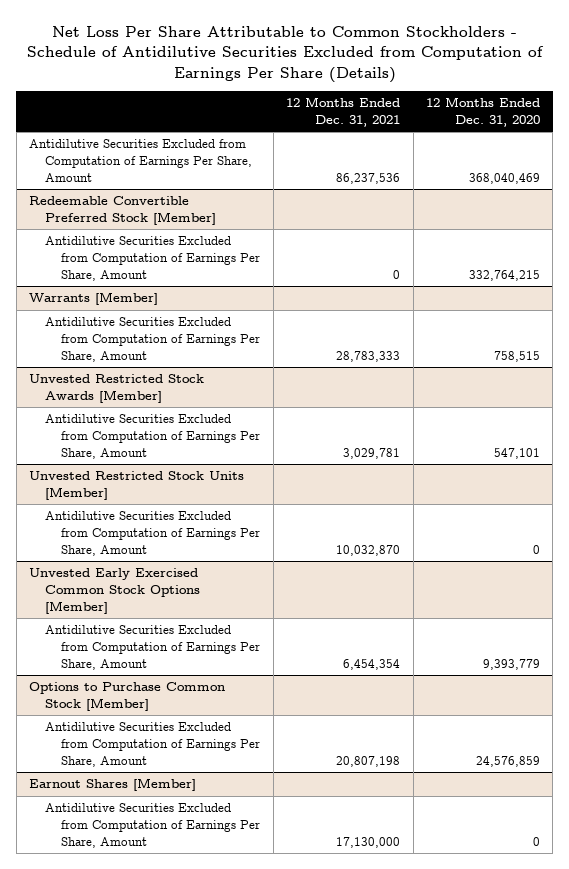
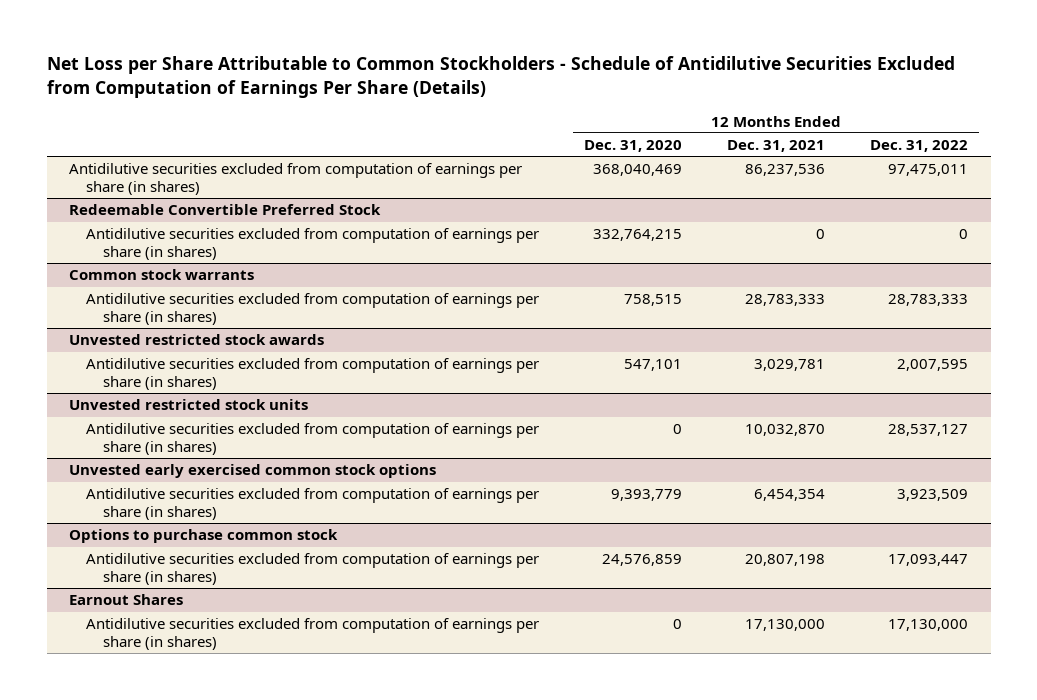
[26,25,544,83] Net Loss Per Share Attributable to Common Stockholders - Schedule of Antidilutive Securities Excluded from Computation of Earnings Per Share (Details) -> [46,56,955,99] Net Loss per Share Attributable to Common Stockholders - Schedule of Antidilutive Securities Excluded from Computation of Earnings Per Share (Details)
none -> [870,140,969,153] Dec. 31, 2022
[29,139,253,182] Antidilutive Securities Excluded from Computation of Earnings Per Share, Amount -> [69,163,523,195] Antidilutive securities excluded from computation of earnings per share (in shares)
[29,196,217,226] Redeemable Convertible Preferred Stock [Member] -> [69,204,382,216] Redeemable Convertible Preferred Stock
[45,236,261,281] Antidilutive Securities Excluded from Computation of Earnings Per Share, Amount -> [86,228,540,260] Antidilutive securities excluded from computation of earnings per share (in shares)
[29,292,159,306] Warrants [Member] -> [69,269,255,281] Common stock warrants
[45,317,261,362] Antidilutive Securities Excluded from Computation of Earnings Per Share, Amount -> [86,293,540,325] Antidilutive securities excluded from computation of earnings per share (in shares)
[29,374,205,404] Unvested Restricted Stock Awards [Member] -> [69,334,325,346] Unvested restricted stock awards
[45,414,261,459] Antidilutive Securities Excluded from Computation of Earnings Per Share, Amount -> [86,358,540,390] Antidilutive securities excluded from computation of earnings per share (in shares)
[29,471,245,501] Unvested Restricted Stock Units [Member] -> [69,399,309,411] Unvested restricted stock units
[45,511,261,556] Antidilutive Securities Excluded from Computation of Earnings Per Share, Amount -> [86,423,540,455] Antidilutive securities excluded from computation of earnings per share (in shares)
[29,568,201,614] Unvested Early Exercised Common Stock Options [Member] -> [69,464,437,479] Unvested early exercised common stock options
[45,625,261,670] Antidilutive Securities Excluded from Computation of Earnings Per Share, Amount -> [86,488,540,520] Antidilutive securities excluded from computation of earnings per share (in shares)
[29,682,226,712] Options to Purchase Common Stock [Member] -> [69,529,339,544] Options to purchase common stock
[45,722,261,767] Antidilutive Securities Excluded from Computation of Earnings Per Share, Amount -> [86,553,540,585] Antidilutive securities excluded from computation of earnings per share (in shares)
[29,778,197,792] Earnout Shares [Member] -> [69,594,184,606] Earnout Shares
[45,803,261,848] Antidilutive Securities Excluded from Computation of Earnings Per Share, Amount -> [86,618,540,650] Antidilutive securities excluded from computation of earnings per share (in shares)

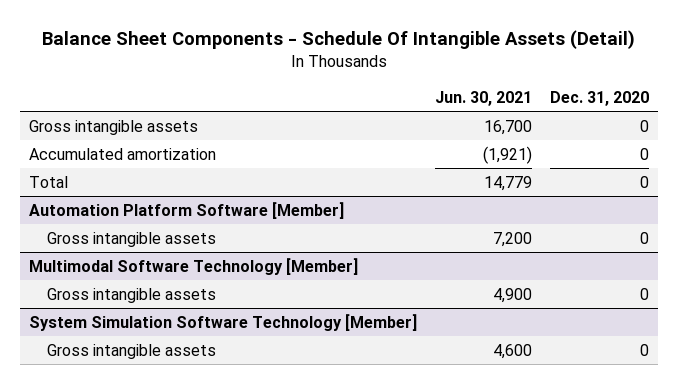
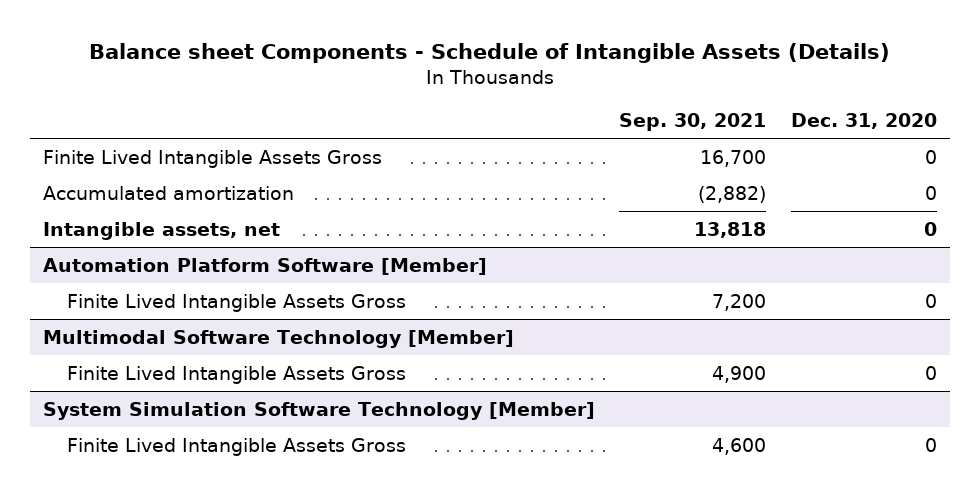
[41,30,635,50] Balance Sheet Components - Schedule Of Intangible Assets (Detail) -> [88,42,890,63] Balance sheet Components - Schedule of Intangible Assets (Details)
[434,90,532,106] Jun. 30, 2021 -> none
none -> [619,112,767,131] Sep. 30, 2021
[28,119,198,135] Gross intangible assets -> [42,149,382,168] Finite Lived Intangible Assets Gross
[28,175,68,188] Total -> [42,221,280,240] Intangible assets, net
[47,231,217,247] Gross intangible assets -> [66,293,406,312] Finite Lived Intangible Assets Gross
[47,287,217,303] Gross intangible assets -> [66,365,406,384] Finite Lived Intangible Assets Gross
[47,343,217,359] Gross intangible assets -> [66,437,406,456] Finite Lived Intangible Assets Gross

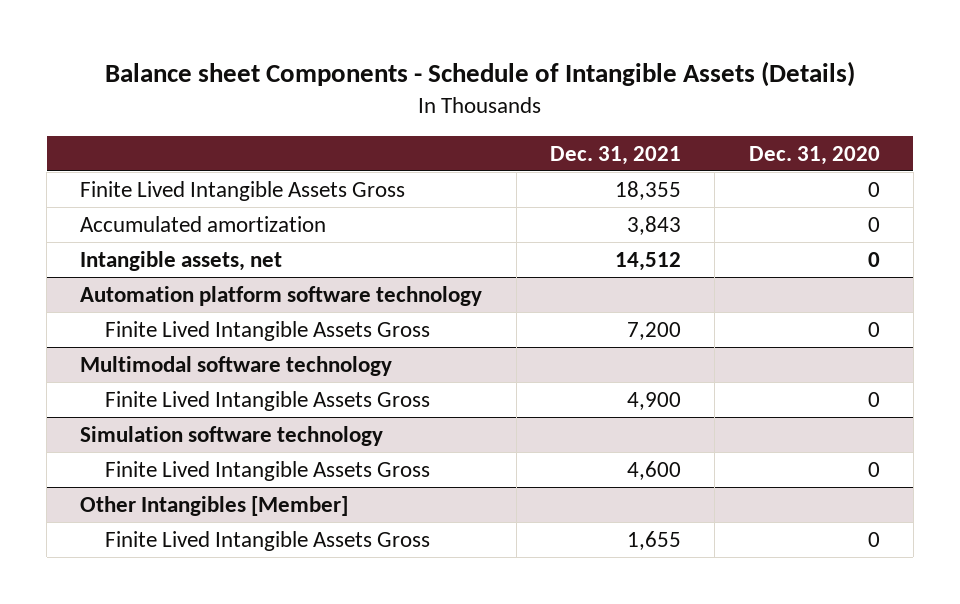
[619,112,767,131] Sep. 30, 2021 -> none
none -> [549,146,681,166] Dec. 31, 2021
[42,257,487,275] Automation Platform Software [Member] -> [80,285,483,306] Automation platform software technology
[42,329,514,348] Multimodal Software Technology [Member] -> [80,355,393,376] Multimodal software technology
[42,401,595,420] System Simulation Software Technology [Member] -> [80,425,384,446] Simulation software technology
none -> [80,495,349,516] Other Intangibles [Member]
none -> [104,530,430,551] Finite Lived Intangible Assets Gross

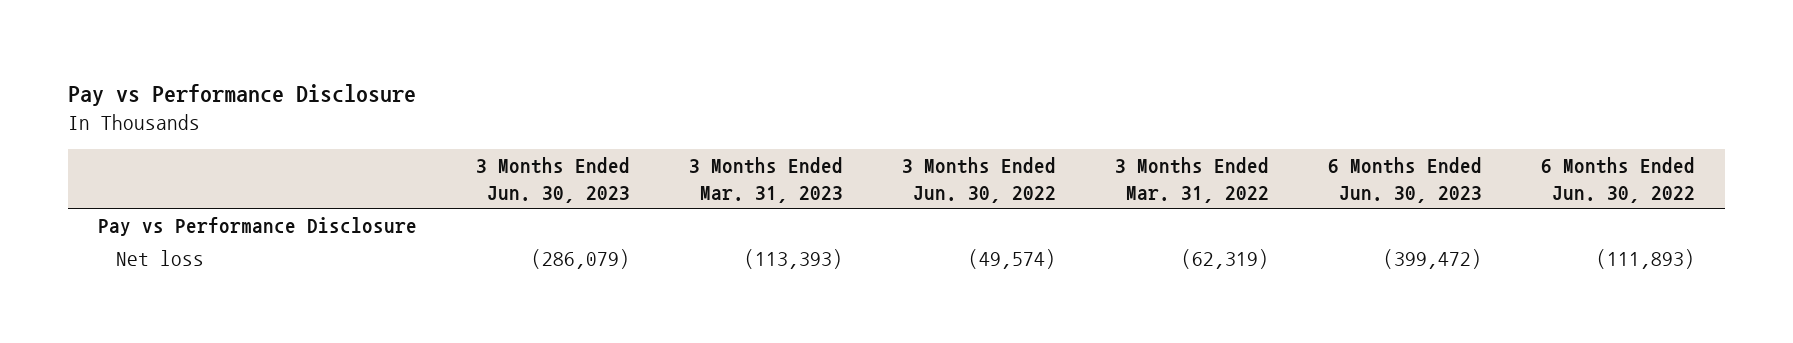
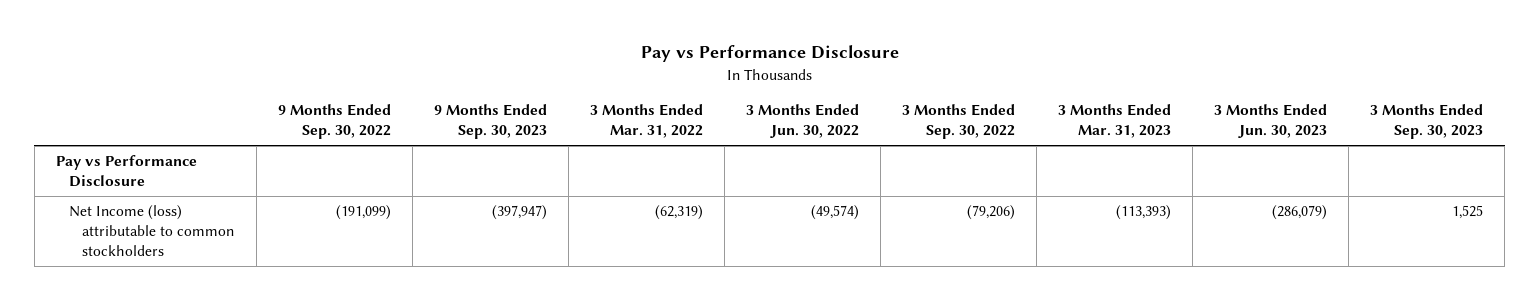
[1328,157,1483,203] 6 Months Ended Jun. 30, 2023 -> none
[1541,157,1696,203] 6 Months Ended Jun. 30, 2022 -> none
none -> [277,104,391,140] 9 Months Ended Sep. 30, 2022
none -> [433,104,547,140] 9 Months Ended Sep. 30, 2023
none -> [902,104,1016,140] 3 Months Ended Sep. 30, 2022
none -> [1370,104,1484,140] 3 Months Ended Sep. 30, 2023
[116,249,205,266] Net loss -> [69,204,235,257] Net Income (loss) attributable to common stockholders

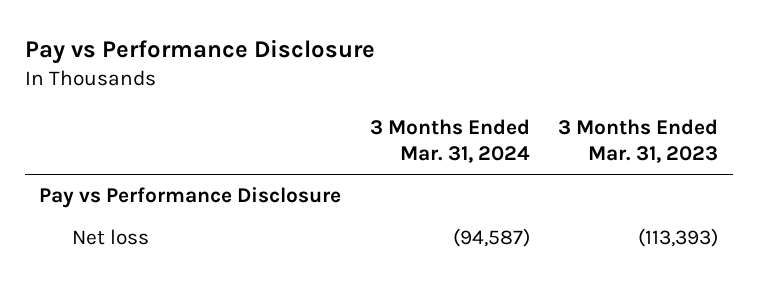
[277,104,391,140] 9 Months Ended Sep. 30, 2022 -> none
[433,104,547,140] 9 Months Ended Sep. 30, 2023 -> none
[589,104,703,139] 3 Months Ended Mar. 31, 2022 -> none
[745,104,859,139] 3 Months Ended Jun. 30, 2022 -> none
[902,104,1016,140] 3 Months Ended Sep. 30, 2022 -> none
[1214,104,1328,139] 3 Months Ended Jun. 30, 2023 -> none
[1370,104,1484,140] 3 Months Ended Sep. 30, 2023 -> none
none -> [369,118,530,163] 3 Months Ended Mar. 31, 2024
[69,204,235,257] Net Income (loss) attributable to common stockholders -> [72,229,150,246] Net loss

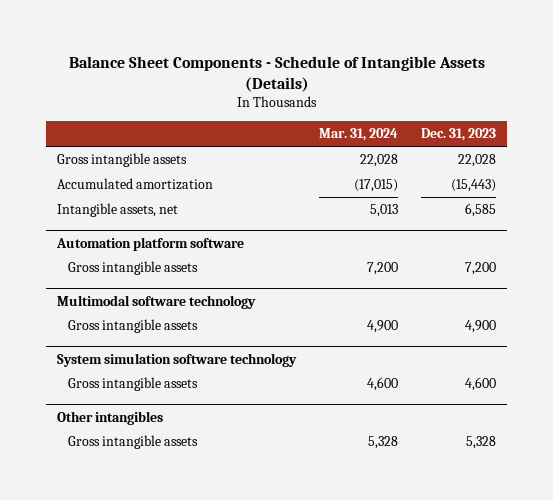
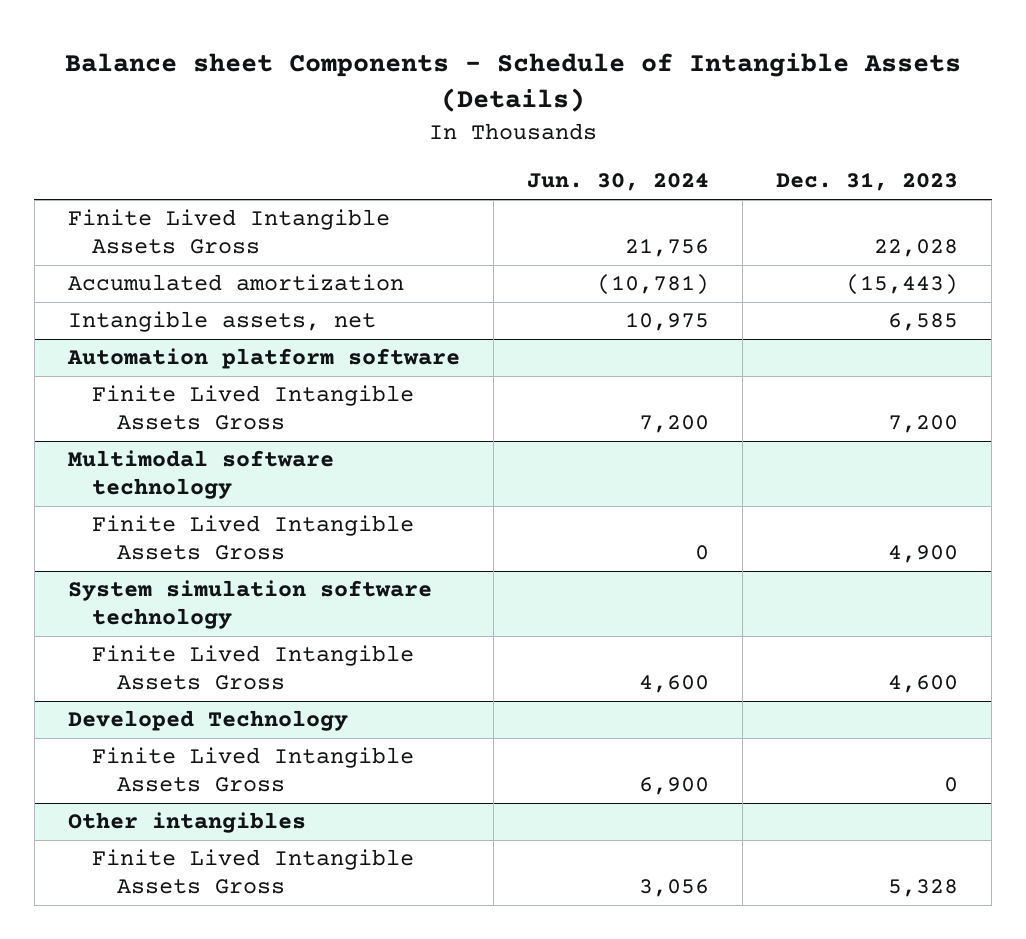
[68,55,485,92] Balance Sheet Components - Schedule of Intangible Assets (Details) -> [65,52,962,113] Balance sheet Components - Schedule of Intangible Assets (Details)
[319,128,399,142] Mar. 31, 2024 -> none
none -> [527,173,710,192] Jun. 30, 2024
[57,153,188,168] Gross intangible assets -> [67,209,390,255] Finite Lived Intangible Assets Gross
[67,261,198,276] Gross intangible assets -> [92,385,415,431] Finite Lived Intangible Assets Gross
[67,319,198,334] Gross intangible assets -> [92,515,415,561] Finite Lived Intangible Assets Gross
[67,377,198,392] Gross intangible assets -> [92,645,415,691] Finite Lived Intangible Assets Gross
none -> [67,710,348,732] Developed Technology
none -> [92,747,415,793] Finite Lived Intangible Assets Gross
[67,435,198,450] Gross intangible assets -> [92,849,415,895] Finite Lived Intangible Assets Gross

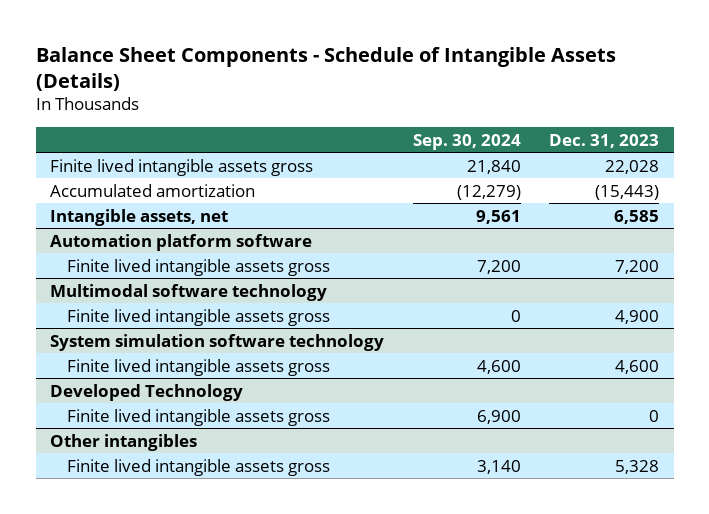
[65,52,962,113] Balance sheet Components - Schedule of Intangible Assets (Details) -> [35,46,616,91] Balance Sheet Components - Schedule of Intangible Assets (Details)
[527,173,710,192] Jun. 30, 2024 -> none
none -> [412,133,521,150] Sep. 30, 2024
[67,209,390,255] Finite Lived Intangible Assets Gross -> [50,158,314,176] Finite lived intangible assets gross
[92,385,415,431] Finite Lived Intangible Assets Gross -> [66,258,330,276] Finite lived intangible assets gross
[92,515,415,561] Finite Lived Intangible Assets Gross -> [66,308,330,326] Finite lived intangible assets gross
[92,645,415,691] Finite Lived Intangible Assets Gross -> [66,358,330,376] Finite lived intangible assets gross
[92,747,415,793] Finite Lived Intangible Assets Gross -> [66,408,330,426] Finite lived intangible assets gross
[92,849,415,895] Finite Lived Intangible Assets Gross -> [66,458,330,476] Finite lived intangible assets gross

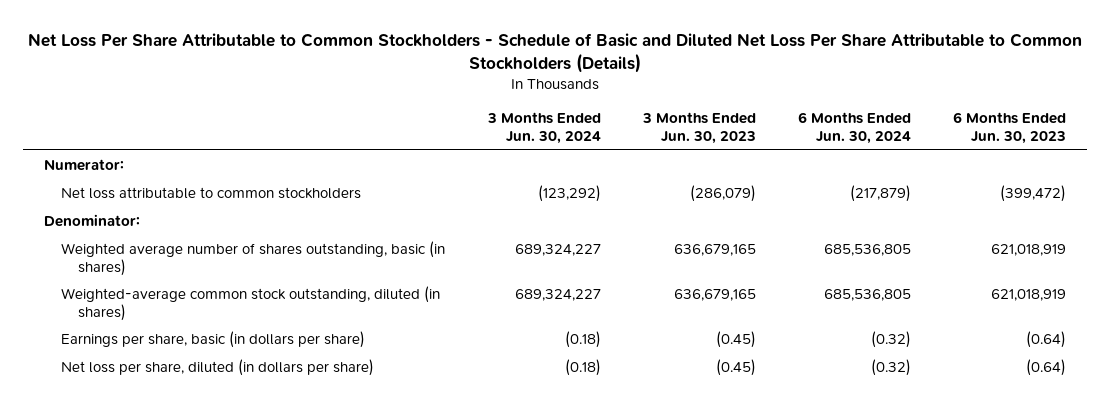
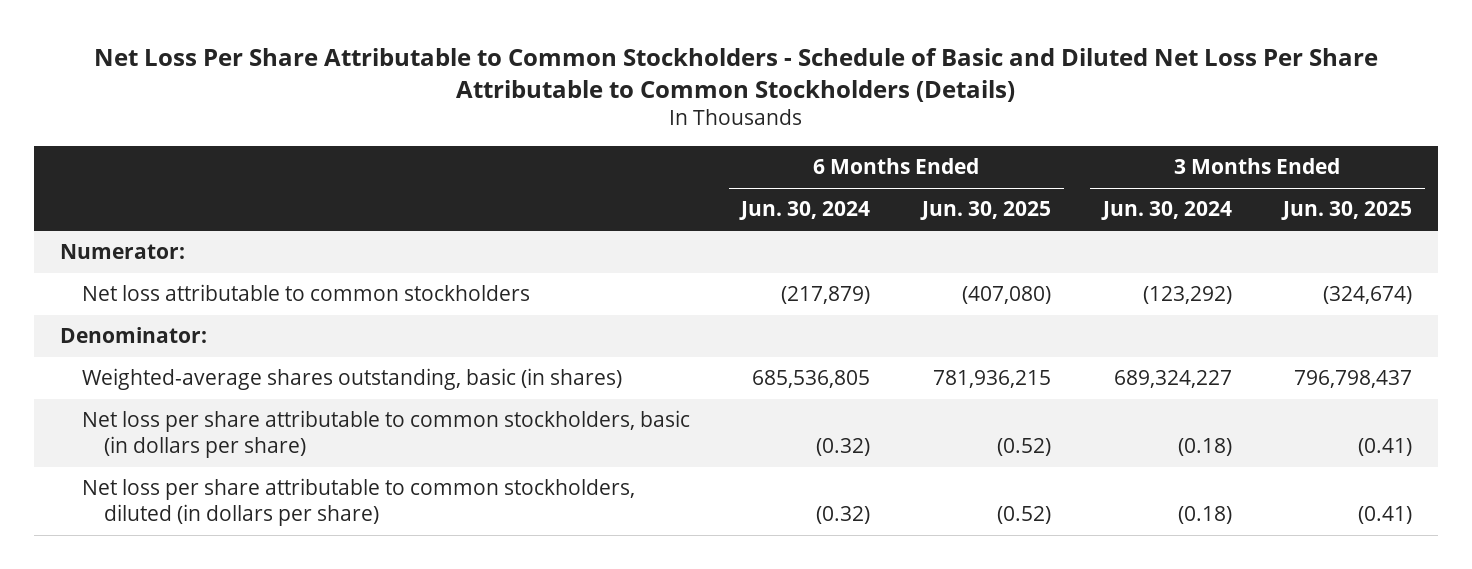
[641,112,756,144] 3 Months Ended Jun. 30, 2023 -> none
[953,112,1067,144] 6 Months Ended Jun. 30, 2023 -> none
none -> [920,201,1052,221] Jun. 30, 2025
none -> [1281,201,1413,221] Jun. 30, 2025
[61,285,441,321] Weighted-average common stock outstanding, diluted (in shares) -> none
[61,240,446,276] Weighted average number of shares outstanding, basic (in shares) -> [81,368,622,391] Weighted-average shares outstanding, basic (in shares)
[61,330,366,348] Earnings per share, basic (in dollars per share) -> [81,410,690,459] Net loss per share attributable to common stockholders, basic (in dollars per share)
[61,358,375,376] Net loss per share, diluted (in dollars per share) -> [81,478,635,527] Net loss per share attributable to common stockholders, diluted (in dollars per share)

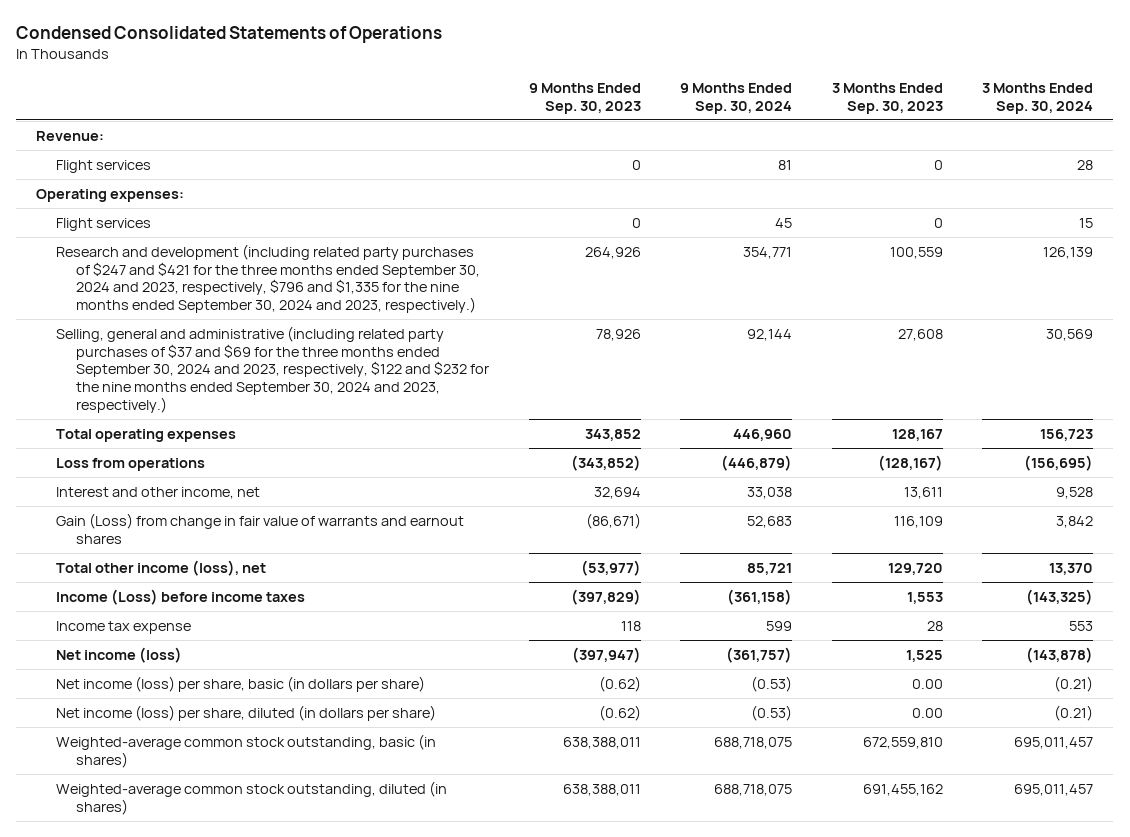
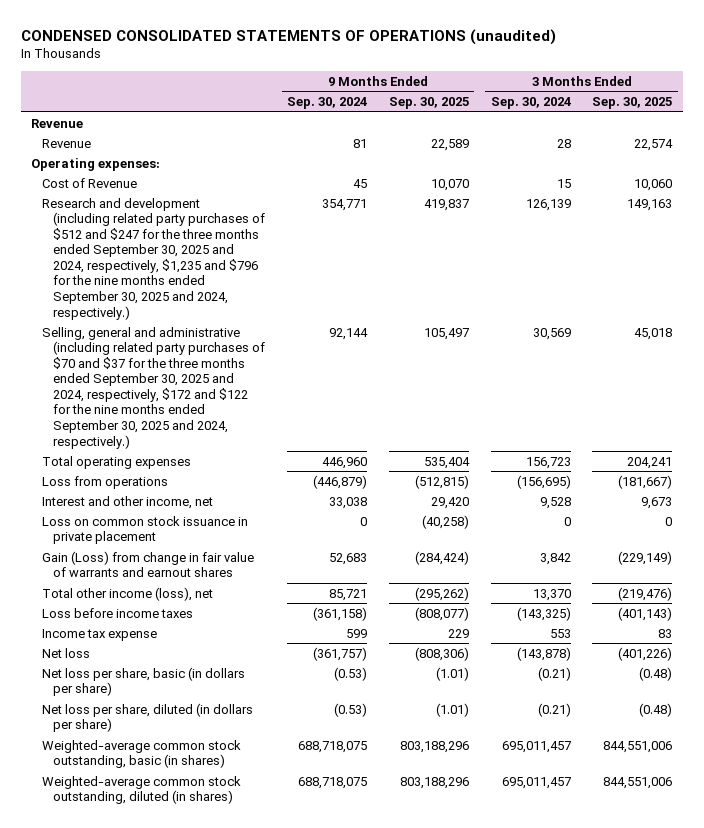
[16,25,443,43] Condensed Consolidated Statements of Operations -> [20,28,556,45] CONDENSED CONSOLIDATED STATEMENTS OF OPERATIONS (unaudited)
[528,82,641,114] 9 Months Ended Sep. 30, 2023 -> none
[831,82,943,114] 3 Months Ended Sep. 30, 2023 -> none
none -> [388,97,469,110] Sep. 30, 2025
none -> [592,97,673,110] Sep. 30, 2025
[36,130,105,141] Revenue: -> [31,118,84,128] Revenue
[56,159,152,173] Flight services -> [42,138,92,148] Revenue
[56,217,152,231] Flight services -> [42,177,138,188] Cost of Revenue
[56,243,480,314] Research and development (including related party purchases of $247 and $421 for the three months ended September 30, 2024 and 2023, respectively, $796 and $1,335 for the nine months ended September 30, 2024 and 2023, respectively.) -> [42,197,266,320] Research and development (including related party purchases of $512 and $247 for the three months ended September 30, 2025 and 2024, respectively, $1,235 and $796 for the nine months ended September 30, 2025 and 2024, respectively.)
[56,325,489,413] Selling, general and administrative (including related party purchases of $37 and $69 for the three months ended September 30, 2024 and 2023, respectively, $122 and $232 for the nine months ended September 30, 2024 and 2023, respectively.) -> [42,326,266,449] Selling, general and administrative (including related party purchases of $70 and $37 for the three months ended September 30, 2025 and 2024, respectively, $172 and $122 for the nine months ended September 30, 2025 and 2024, respectively.)
none -> [42,515,249,545] Loss on common stock issuance in private placement
[56,588,306,605] Income (Loss) before income taxes -> [42,607,194,618] Loss before income taxes
[56,646,183,663] Net income (loss) -> [42,647,91,658] Net loss
[56,675,426,692] Net income (loss) per share, basic (in dollars per share) -> [42,666,246,697] Net loss per share, basic (in dollars per share)
[56,704,437,721] Net income (loss) per share, diluted (in dollars per share) -> [42,702,254,733] Net loss per share, diluted (in dollars per share)

